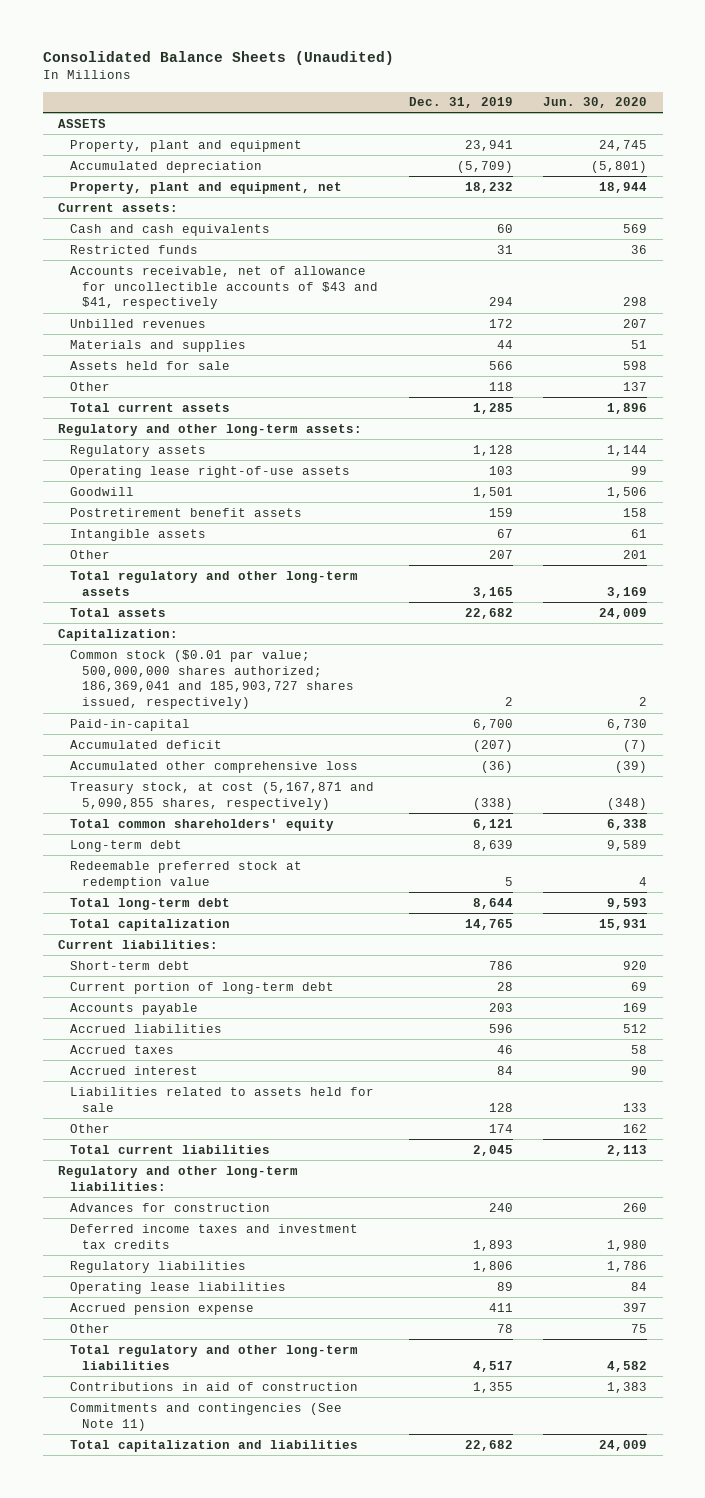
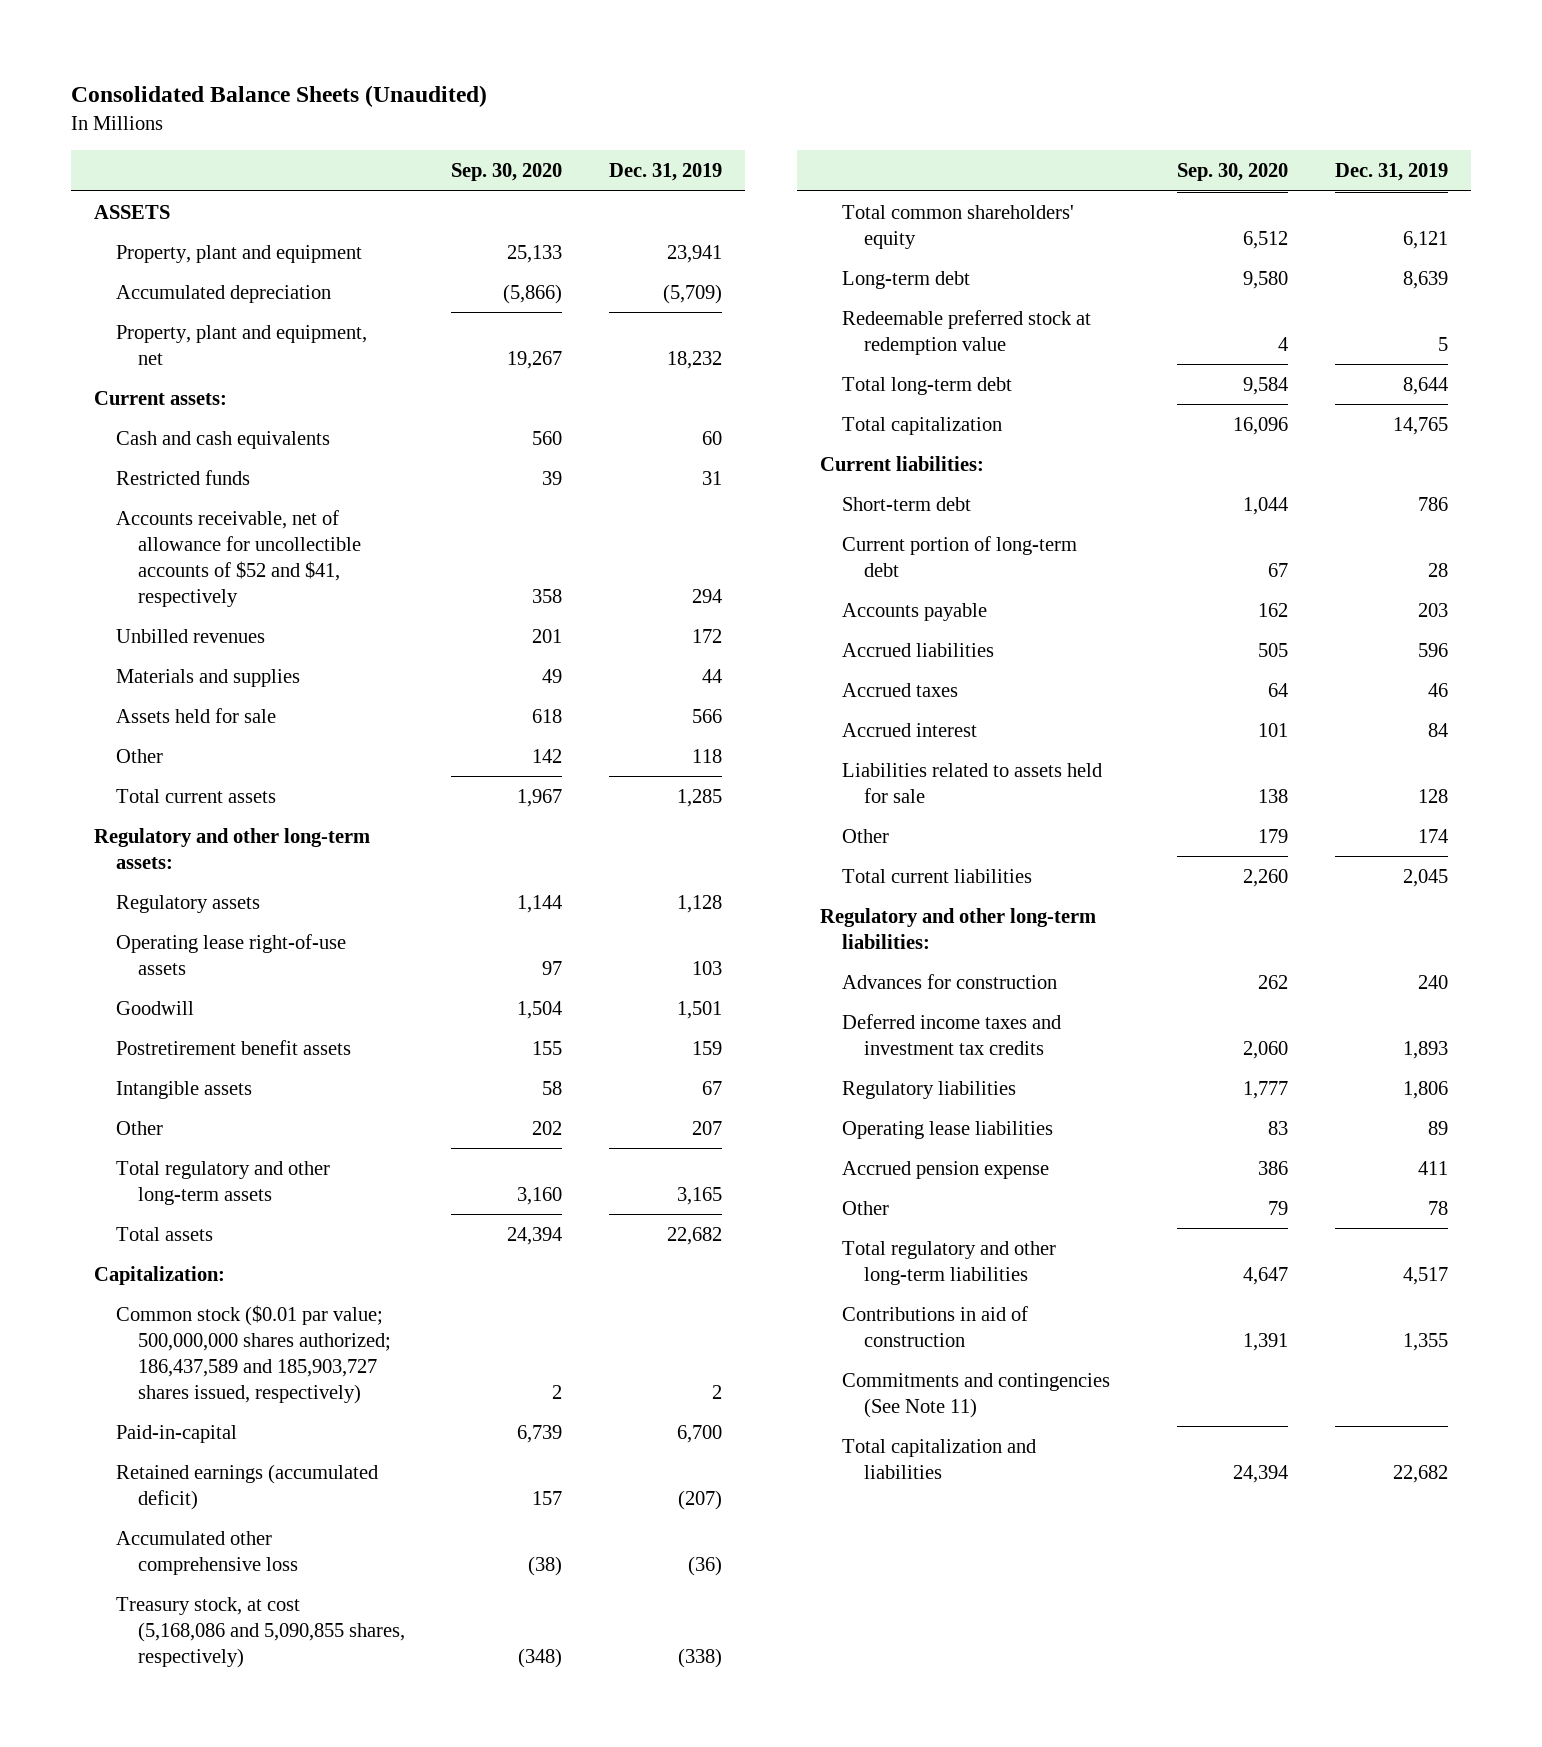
[543,97,648,109] Jun. 30, 2020 -> none
none -> [451,163,563,182] Sep. 30, 2020
[70,265,379,310] Accounts receivable, net of allowance for uncollectible accounts of $43 and $41, respectively -> [115,509,361,607] Accounts receivable, net of allowance for uncollectible accounts of $52 and $41, respectively
[70,649,355,710] Common stock ($0.01 par value; 500,000,000 shares authorized; 186,369,041 and 185,903,727 shares issued, respectively) -> [115,1304,391,1404] Common stock ($0.01 par value; 500,000,000 shares authorized; 186,437,589 and 185,903,727 shares issued, respectively)
[70,739,223,749] Accumulated deficit -> [115,1463,378,1510] Retained earnings (accumulated deficit)
[70,781,375,810] Treasury stock, at cost (5,167,871 and 5,090,855 shares, respectively) -> [115,1596,405,1668] Treasury stock, at cost (5,168,086 and 5,090,855 shares, respectively)

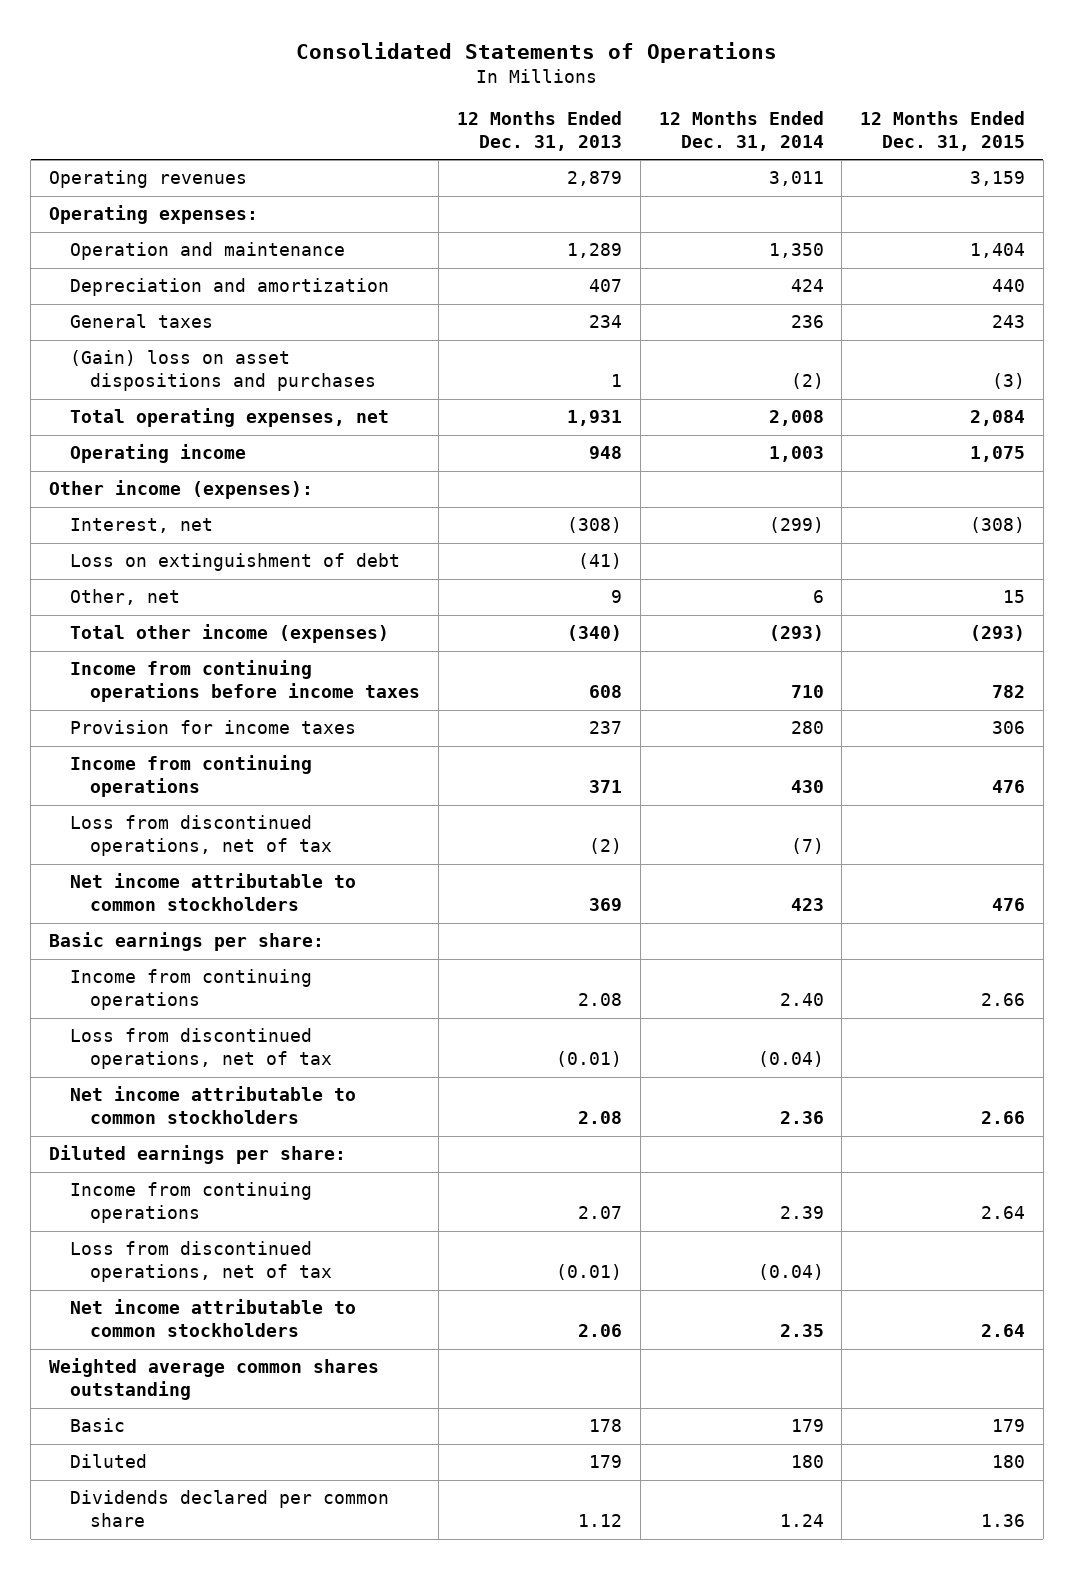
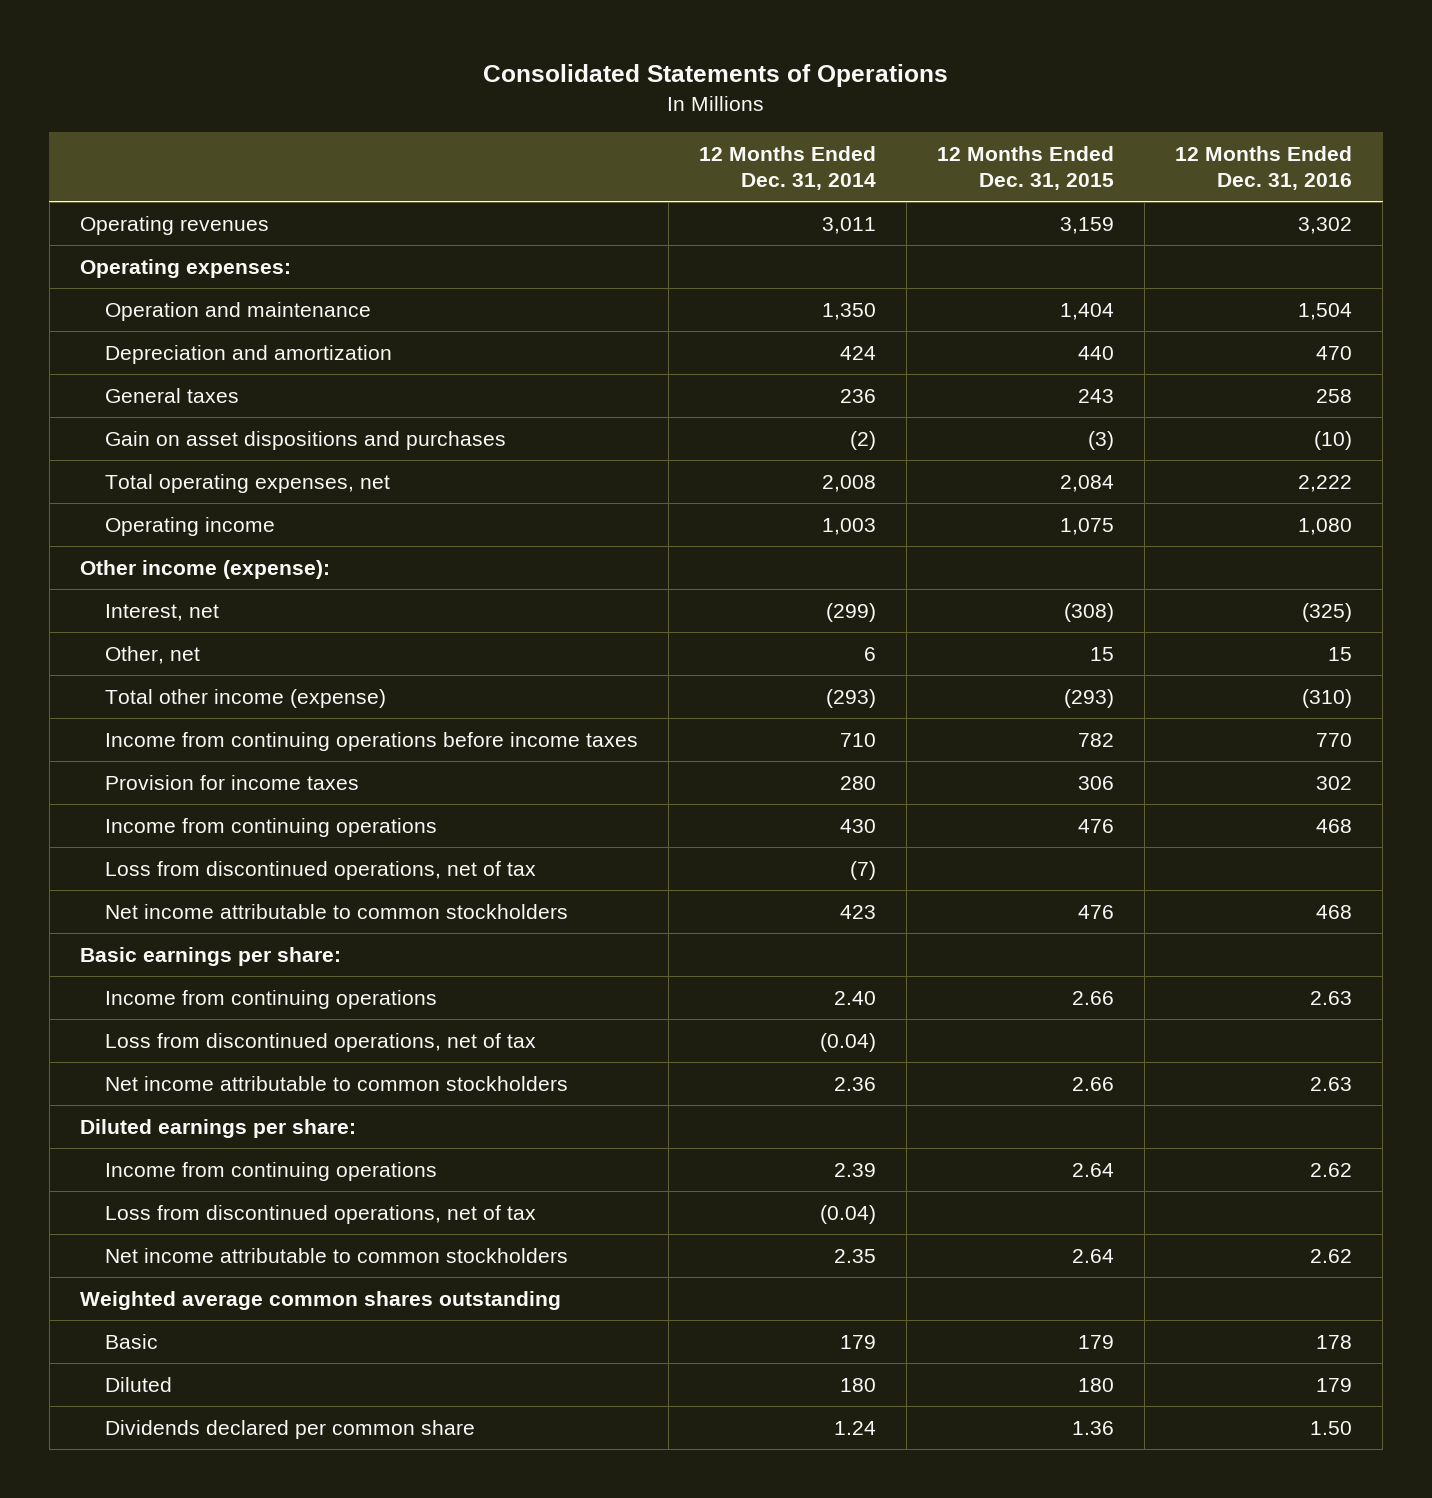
[456,111,622,152] 12 Months Ended Dec. 31, 2013 -> none
none -> [1175,145,1353,191] 12 Months Ended Dec. 31, 2016
[69,350,377,392] (Gain) loss on asset dispositions and purchases -> [104,430,506,450] Gain on asset dispositions and purchases
[49,480,314,500] Other income (expenses): -> [80,559,331,579] Other income (expense):
[69,553,400,572] Loss on extinguishment of debt -> none
[69,624,389,644] Total other income (expenses) -> [104,688,386,708] Total other income (expense)

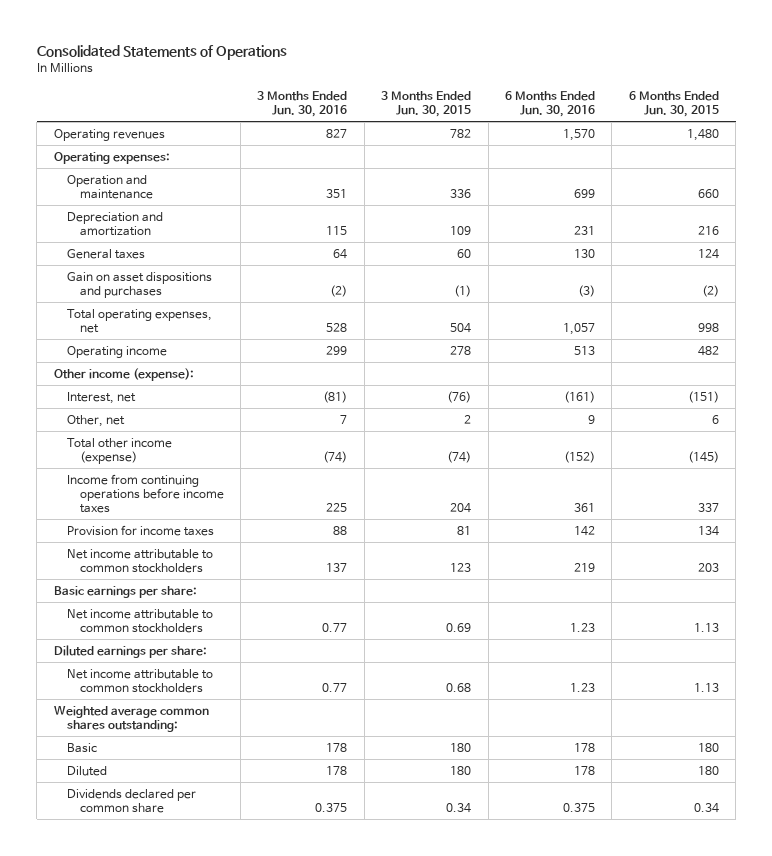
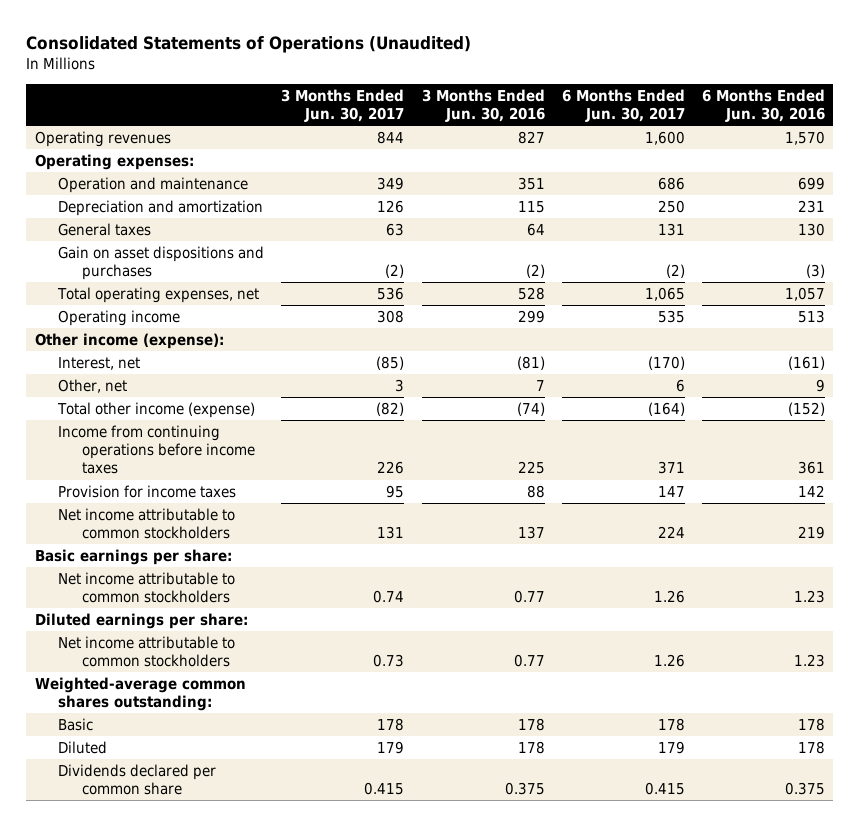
[36,44,287,60] Consolidated Statements of Operations -> [26,36,472,54] Consolidated Statements of Operations (Unaudited)
[381,91,472,118] 3 Months Ended Jun. 30, 2015 -> none
[628,91,719,118] 6 Months Ended Jun. 30, 2015 -> none
none -> [281,88,405,123] 3 Months Ended Jun. 30, 2017
none -> [561,88,685,123] 6 Months Ended Jun. 30, 2017
[53,705,209,733] Weighted average common shares outstanding: -> [34,676,246,712] Weighted-average common shares outstanding:

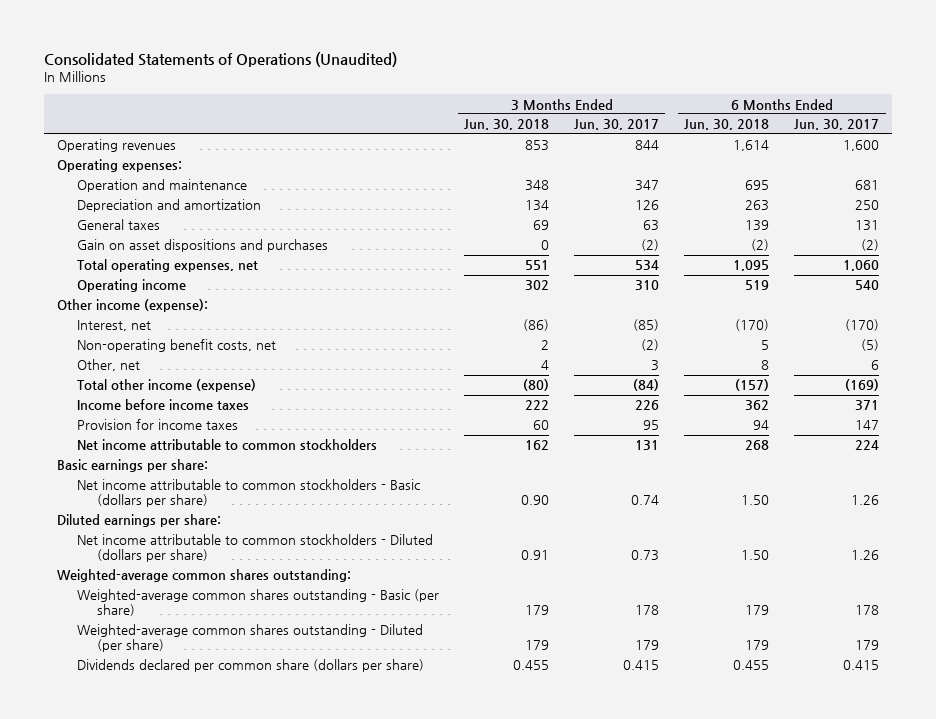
[421,88,545,123] 3 Months Ended Jun. 30, 2016 -> none
[701,88,825,123] 6 Months Ended Jun. 30, 2016 -> none
none -> [463,119,549,131] Jun. 30, 2018
none -> [684,119,770,131] Jun. 30, 2018
[377,176,405,190] 349 -> [635,180,660,192] 347
[657,176,685,190] 686 -> [855,180,880,191] 681
[377,286,405,300] 536 -> [635,260,660,271] 534
[644,286,685,301] 1,065 -> [843,260,880,272] 1,060
[377,309,405,323] 308 -> [635,280,660,291] 310
[657,309,685,323] 535 -> [855,280,880,291] 540
none -> [76,339,276,353] Non-operating benefit costs, net
[376,401,405,416] (82) -> [633,379,660,392] (84)
[647,401,685,416] (164) -> [845,379,880,392] (169)
[58,424,255,475] Income from continuing operations before income taxes -> [76,399,249,411] Income before income taxes
[58,571,236,604] Net income attributable to common stockholders -> [76,479,420,508] Net income attributable to common stockholders - Basic (dollars per share)
[58,635,236,668] Net income attributable to common stockholders -> [76,534,433,563] Net income attributable to common stockholders - Diluted (dollars per share)
[58,717,94,731] Basic -> [76,589,439,617] Weighted-average common shares outstanding - Basic (per share)
[58,740,108,754] Diluted -> [76,624,423,653] Weighted-average common shares outstanding - Diluted (per share)
[58,763,217,796] Dividends declared per common share -> [76,659,424,673] Dividends declared per common share (dollars per share)

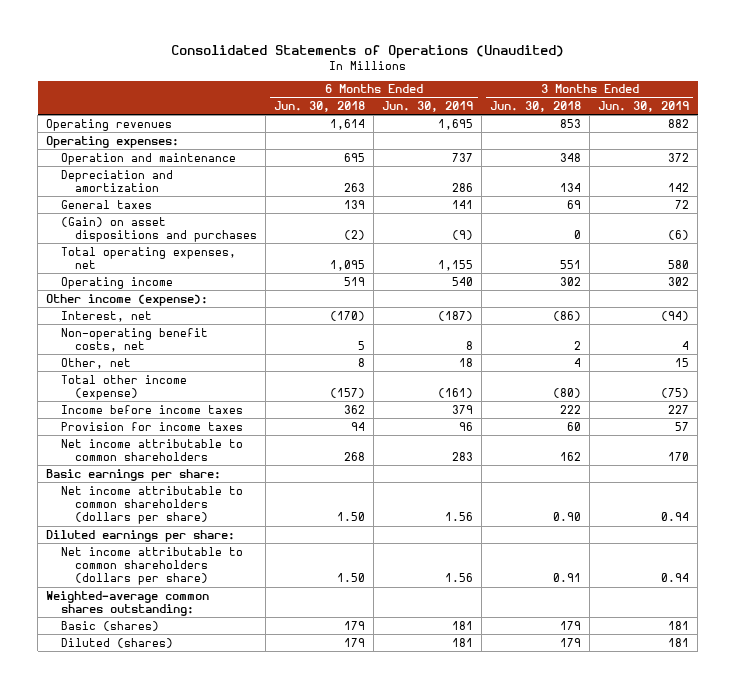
[574,119,660,131] Jun. 30, 2017 -> none
[794,119,880,131] Jun. 30, 2017 -> none
none -> [382,101,474,113] Jun. 30, 2019
none -> [598,101,690,113] Jun. 30, 2019
[76,239,328,253] Gain on asset dispositions and purchases -> [60,216,258,242] (Gain) on asset dispositions and purchases
[76,439,377,451] Net income attributable to common stockholders -> [60,438,243,461] Net income attributable to common shareholders
[76,479,420,508] Net income attributable to common stockholders - Basic (dollars per share) -> [60,485,243,525] Net income attributable to common shareholders (dollars per share)
[76,534,433,563] Net income attributable to common stockholders - Diluted (dollars per share) -> [60,546,243,586] Net income attributable to common shareholders (dollars per share)
[76,659,424,673] Dividends declared per common share (dollars per share) -> none
[76,589,439,617] Weighted-average common shares outstanding - Basic (per share) -> [60,620,159,631] Basic (shares)
[76,624,423,653] Weighted-average common shares outstanding - Diluted (per share) -> [60,637,173,648] Diluted (shares)

